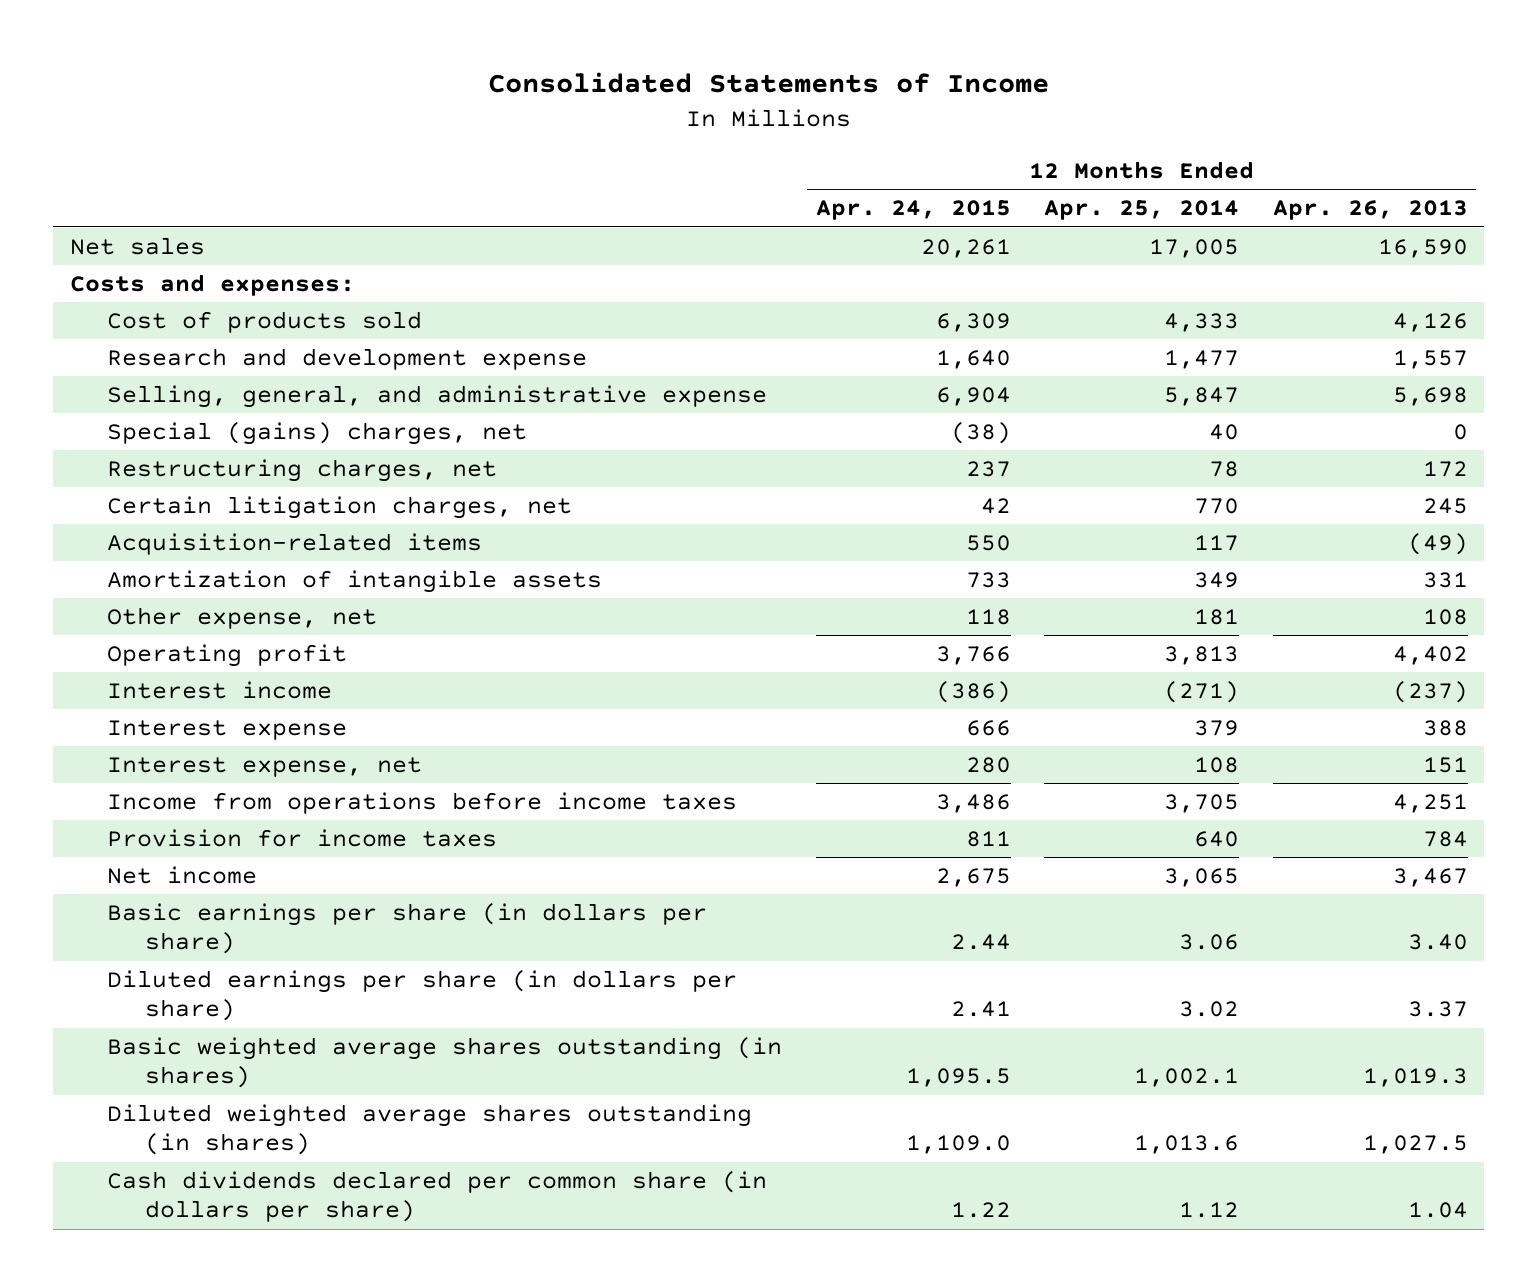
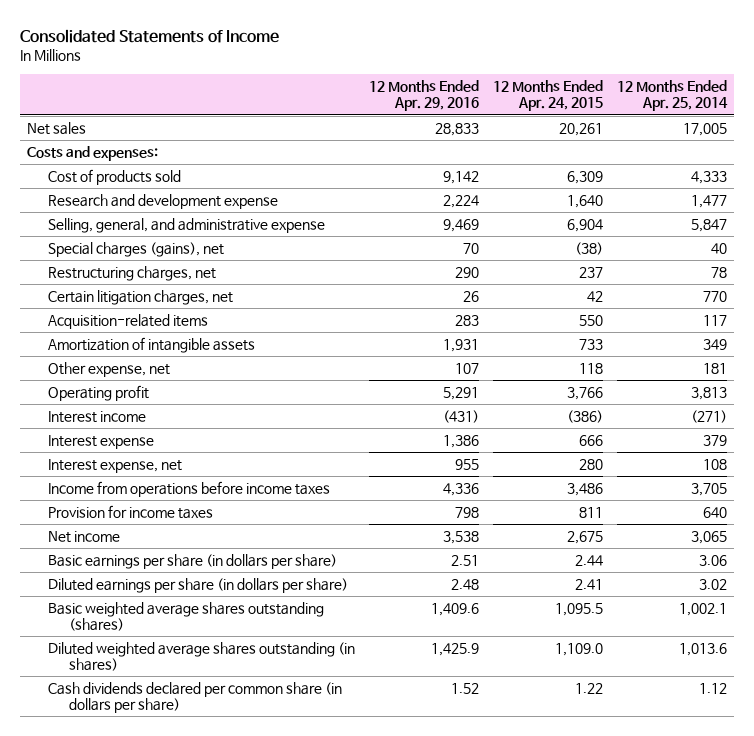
[1272,200,1468,221] Apr. 26, 2013 -> none
none -> [369,80,480,112] 12 Months Ended Apr. 29, 2016
[107,422,528,446] Special (gains) charges, net -> [48,242,225,258] Special charges (gains), net
[107,1037,783,1089] Basic weighted average shares outstanding (in shares) -> [48,602,325,632] Basic weighted average shares outstanding (shares)

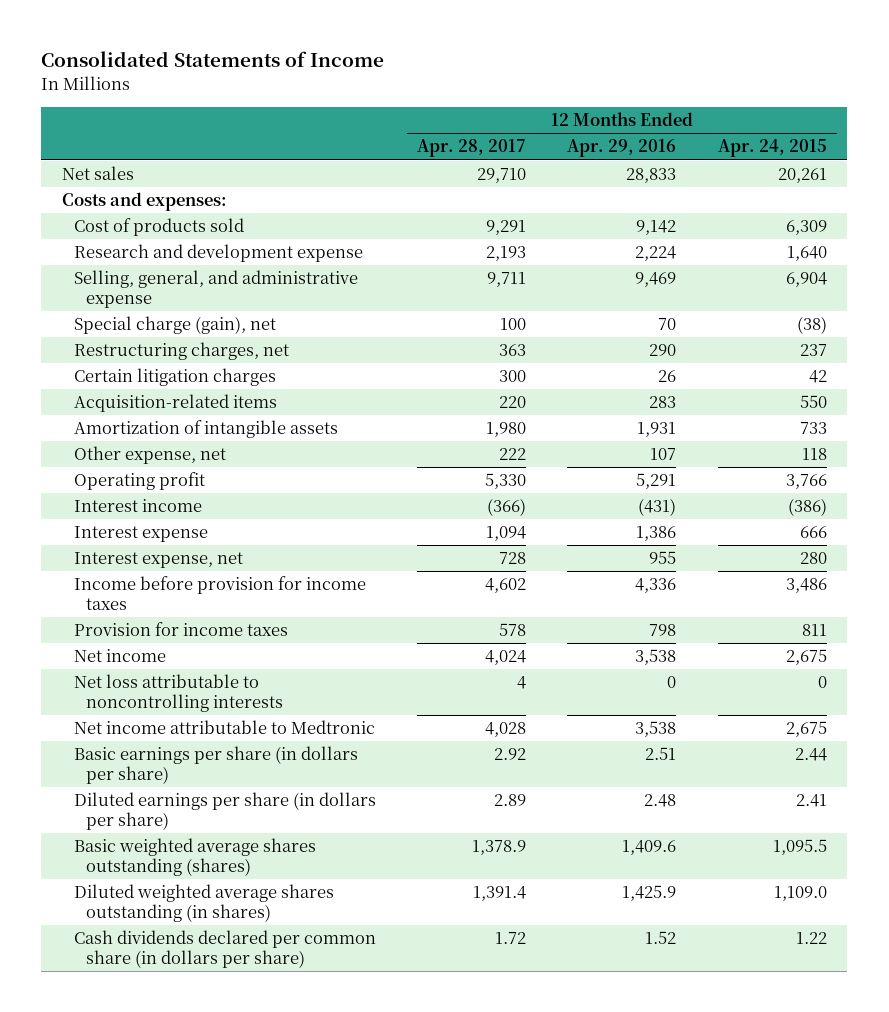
[617,80,729,112] 12 Months Ended Apr. 25, 2014 -> none
none -> [417,139,527,158] Apr. 28, 2017
[48,242,225,258] Special charges (gains), net -> [74,316,277,335] Special charge (gain), net
[48,290,234,306] Certain litigation charges, net -> [74,368,277,387] Certain litigation charges
[48,481,331,498] Income from operations before income taxes -> [74,576,367,610] Income before provision for income taxes
none -> [74,674,284,712] Net loss attributable to noncontrolling interests
none -> [74,720,376,735] Net income attributable to Medtronic

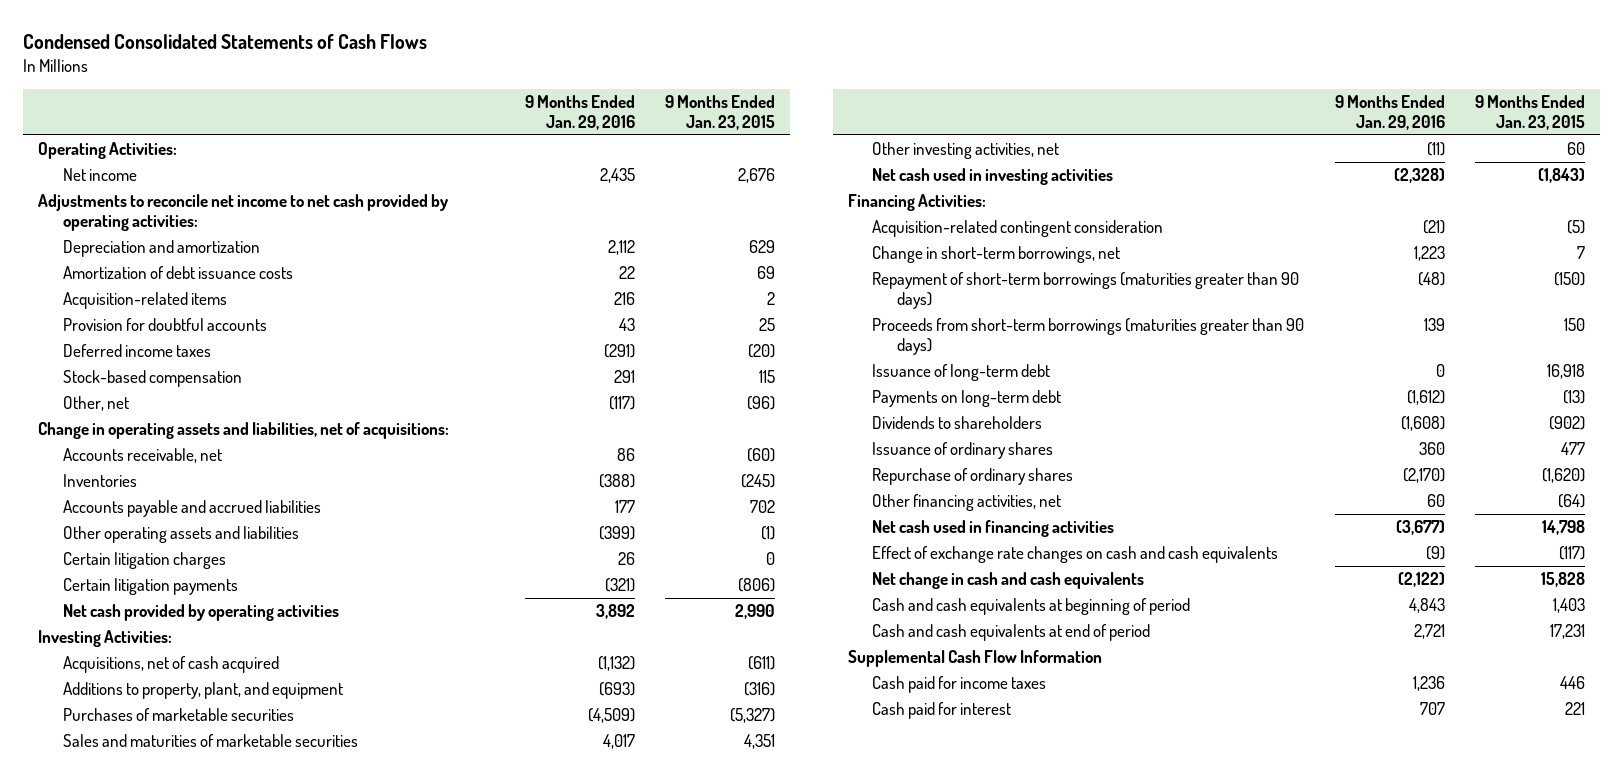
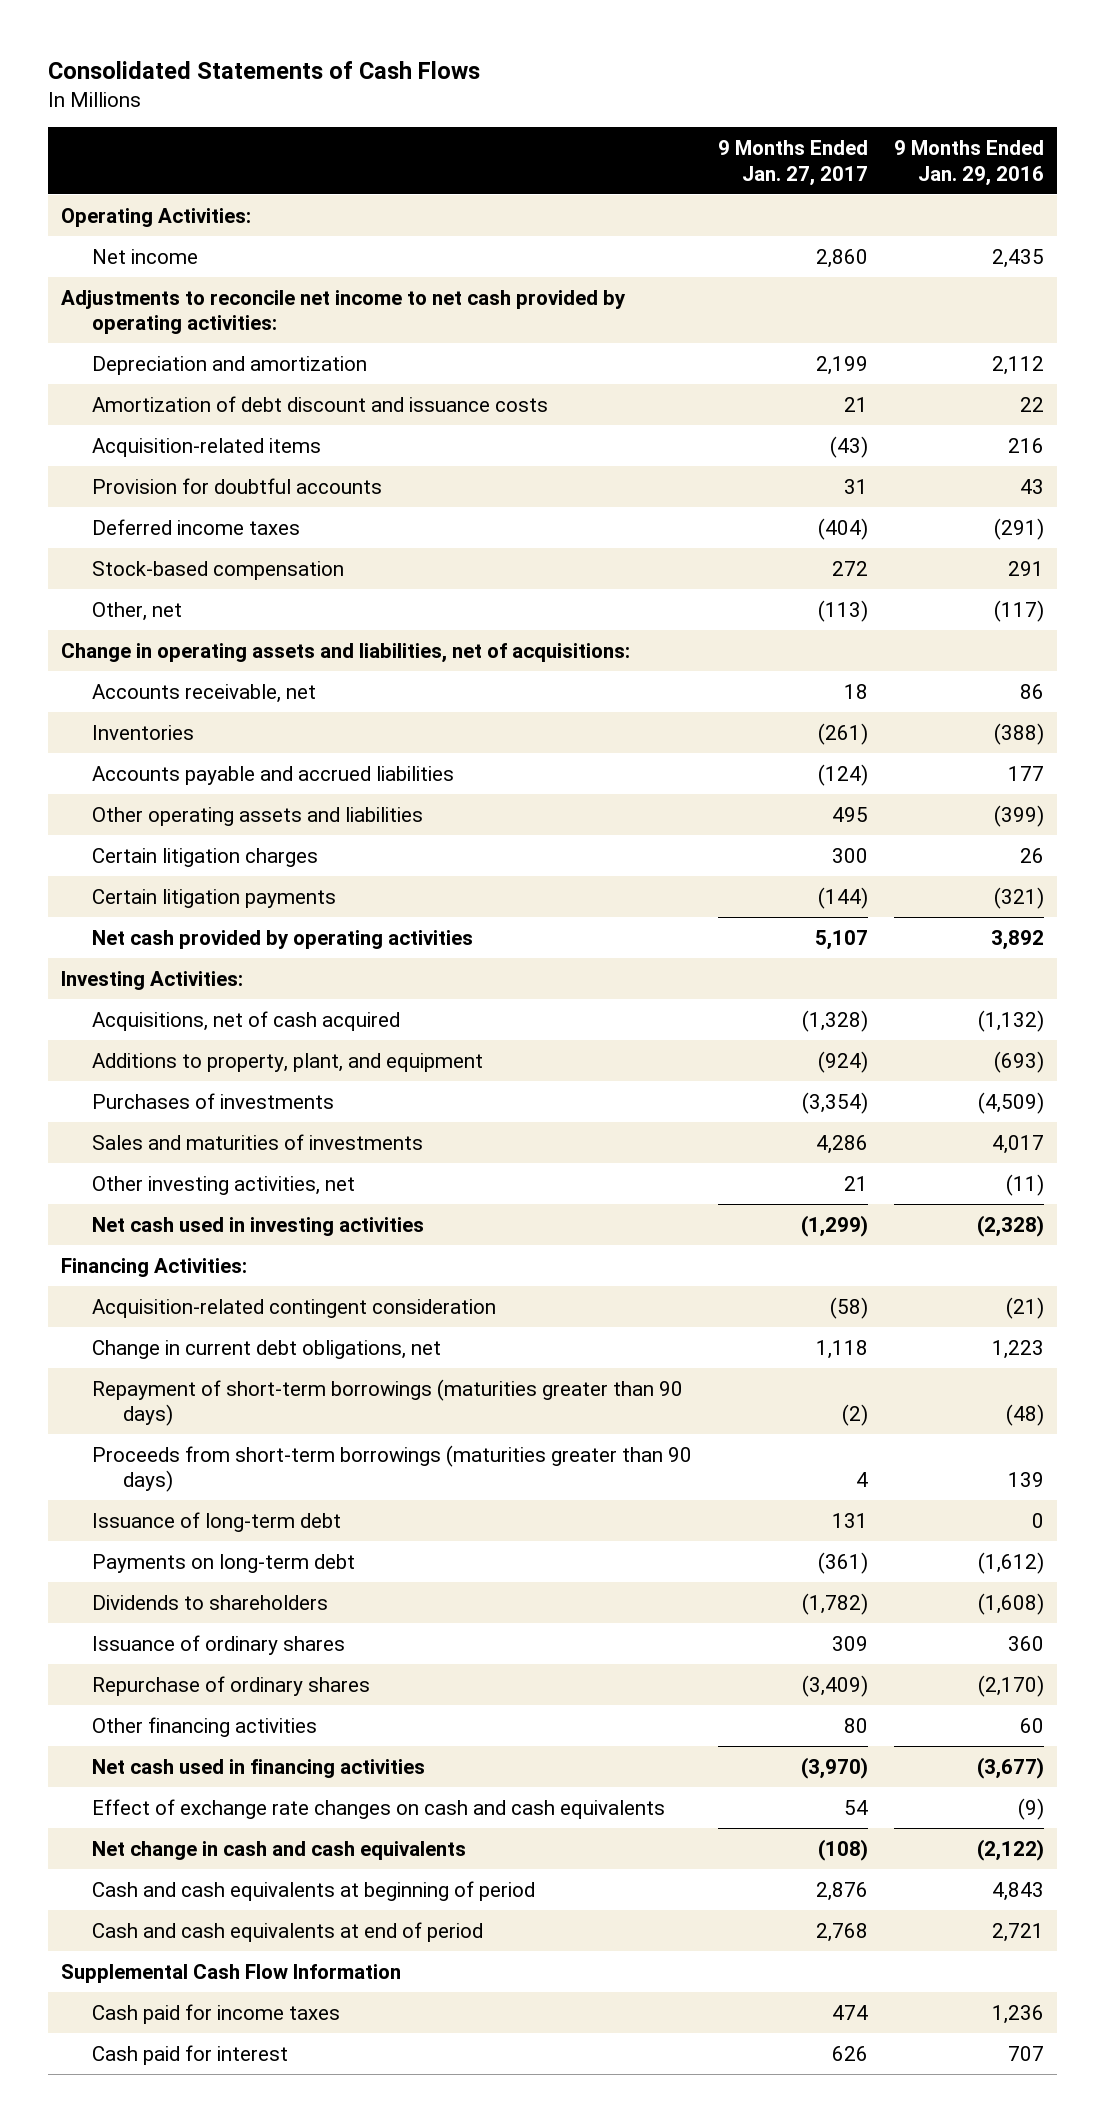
[22,34,427,50] Condensed Consolidated Statements of Cash Flows -> [47,61,480,80] Consolidated Statements of Cash Flows
[665,94,776,130] 9 Months Ended Jan. 23, 2015 -> none
none -> [717,139,868,186] 9 Months Ended Jan. 27, 2017
[62,266,293,280] Amortization of debt issuance costs -> [91,395,548,412] Amortization of debt discount and issuance costs
[62,708,294,722] Purchases of marketable securities -> [91,1092,334,1109] Purchases of investments
[62,734,358,748] Sales and maturities of marketable securities -> [91,1133,423,1150] Sales and maturities of investments
[872,246,1121,264] Change in short-term borrowings, net -> [91,1339,441,1359] Change in current debt obligations, net
[872,494,1062,512] Other financing activities, net -> [91,1716,317,1737] Other financing activities

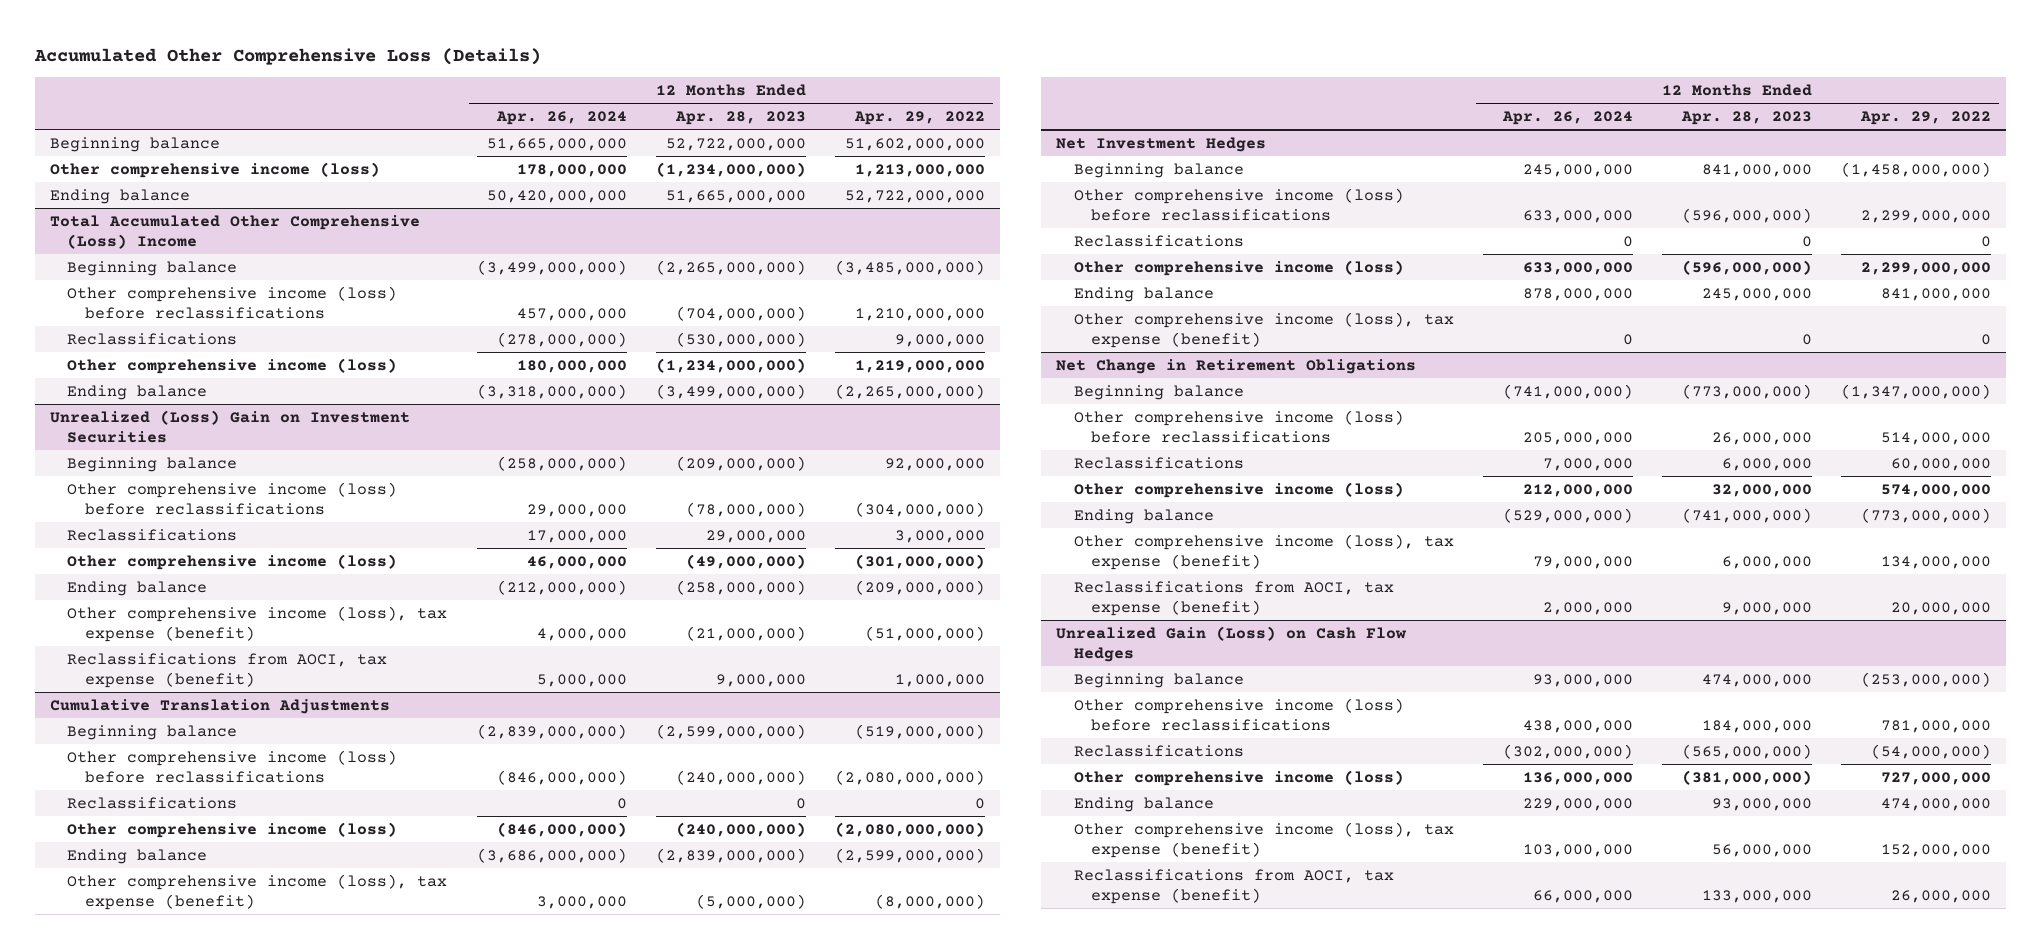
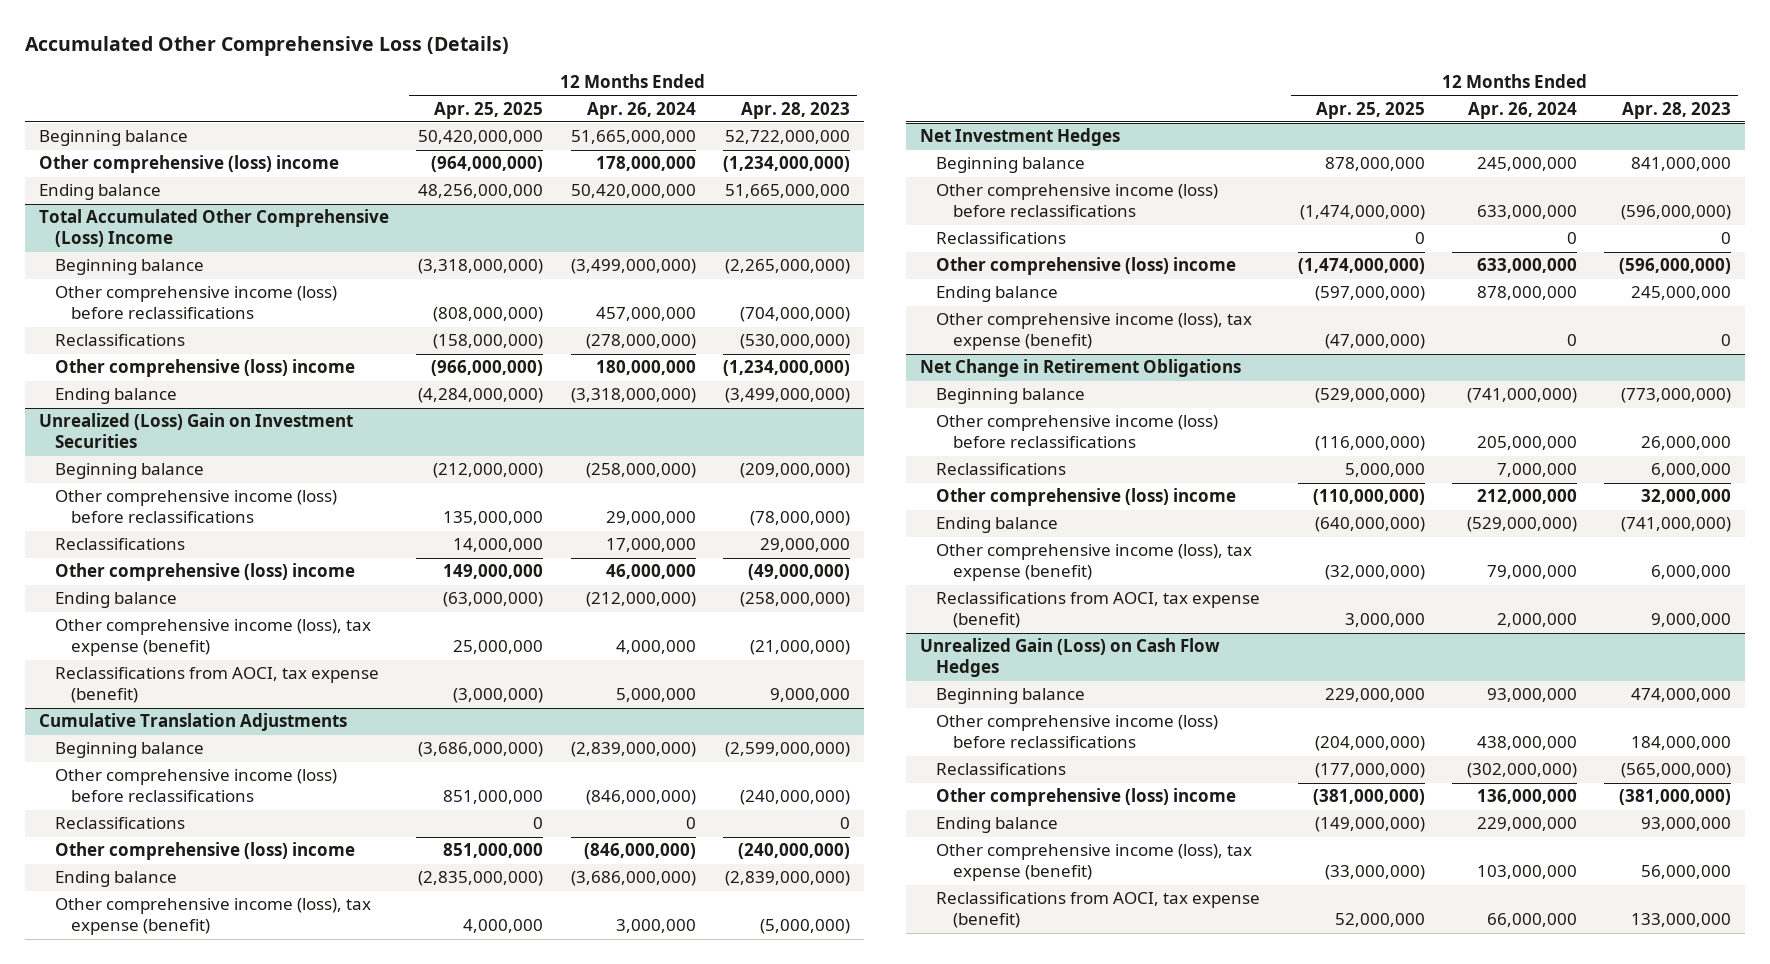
[854,110,986,125] Apr. 29, 2022 -> none
none -> [434,101,544,119] Apr. 25, 2025
[49,161,380,178] Other comprehensive income (loss) -> [38,155,339,174] Other comprehensive (loss) income
[67,357,398,374] Other comprehensive income (loss) -> [55,359,356,378] Other comprehensive (loss) income
[67,553,398,570] Other comprehensive income (loss) -> [55,563,356,582] Other comprehensive (loss) income
[67,821,398,838] Other comprehensive income (loss) -> [55,842,356,861] Other comprehensive (loss) income
[1073,259,1404,276] Other comprehensive income (loss) -> [936,257,1237,276] Other comprehensive (loss) income
[1073,481,1404,498] Other comprehensive income (loss) -> [936,488,1237,507] Other comprehensive (loss) income
[1073,769,1404,786] Other comprehensive income (loss) -> [936,788,1237,807] Other comprehensive (loss) income

